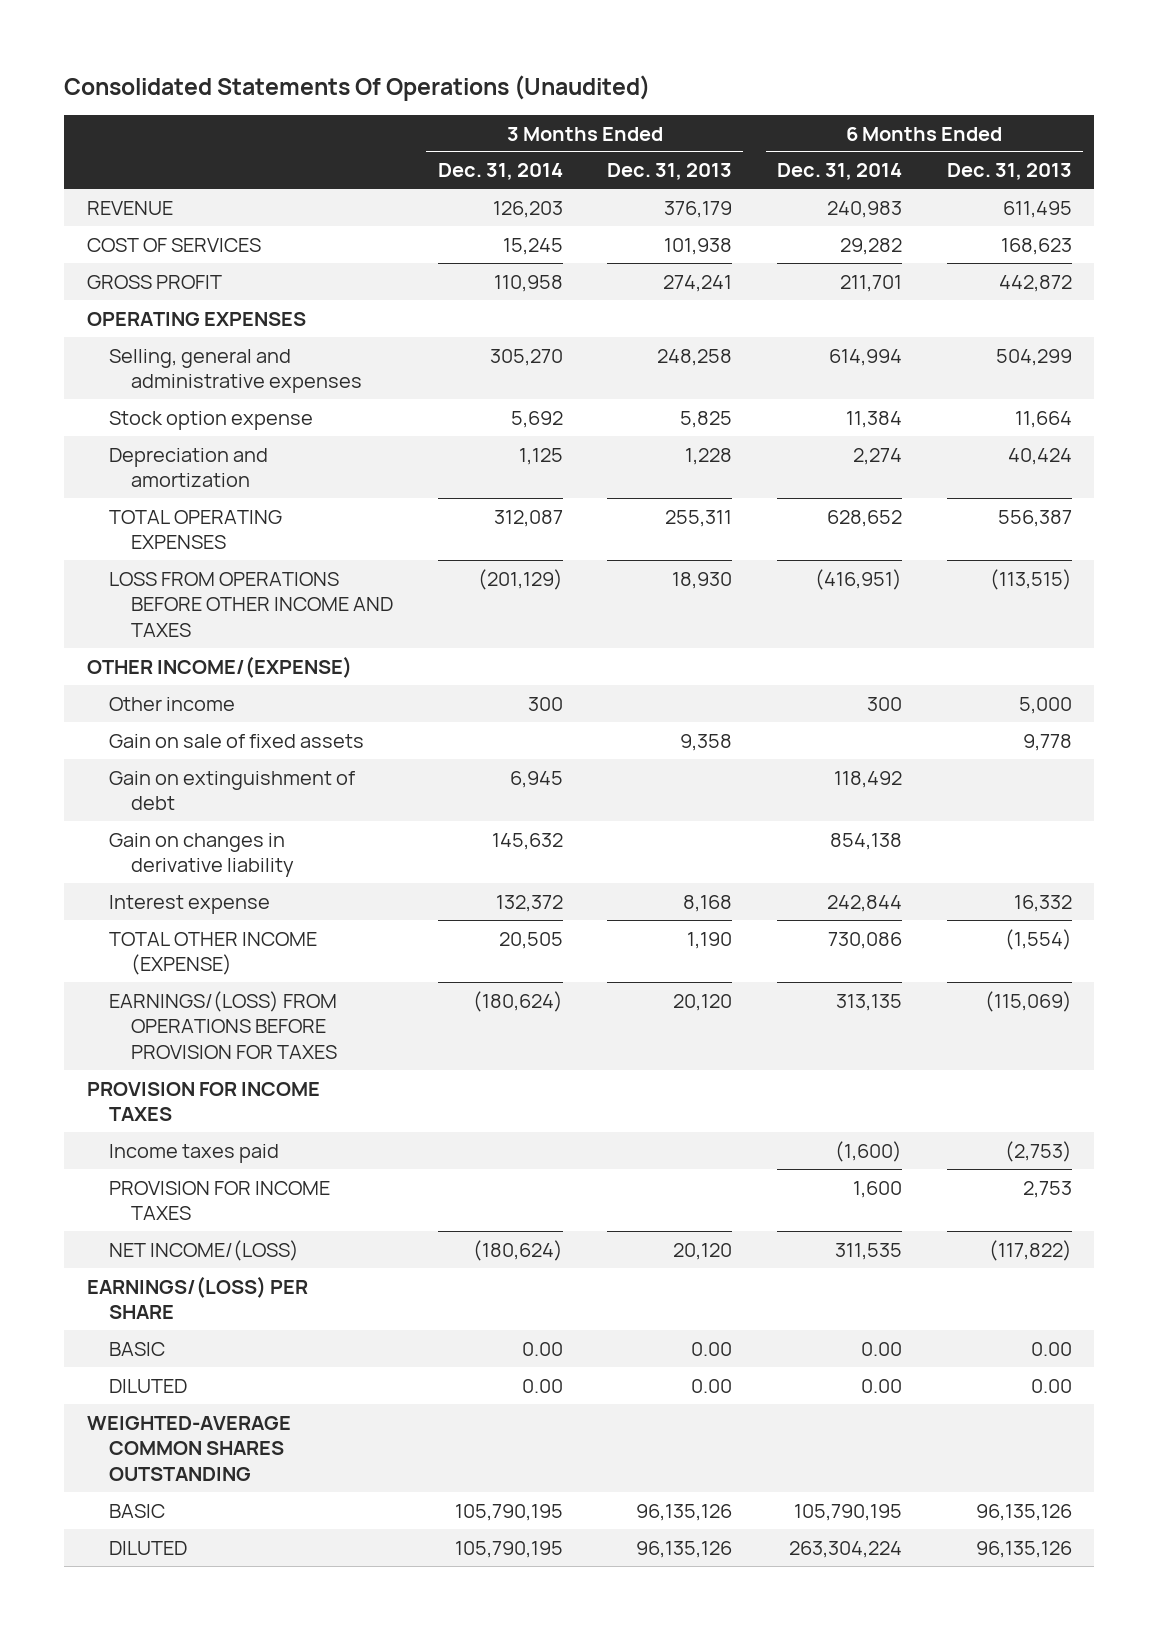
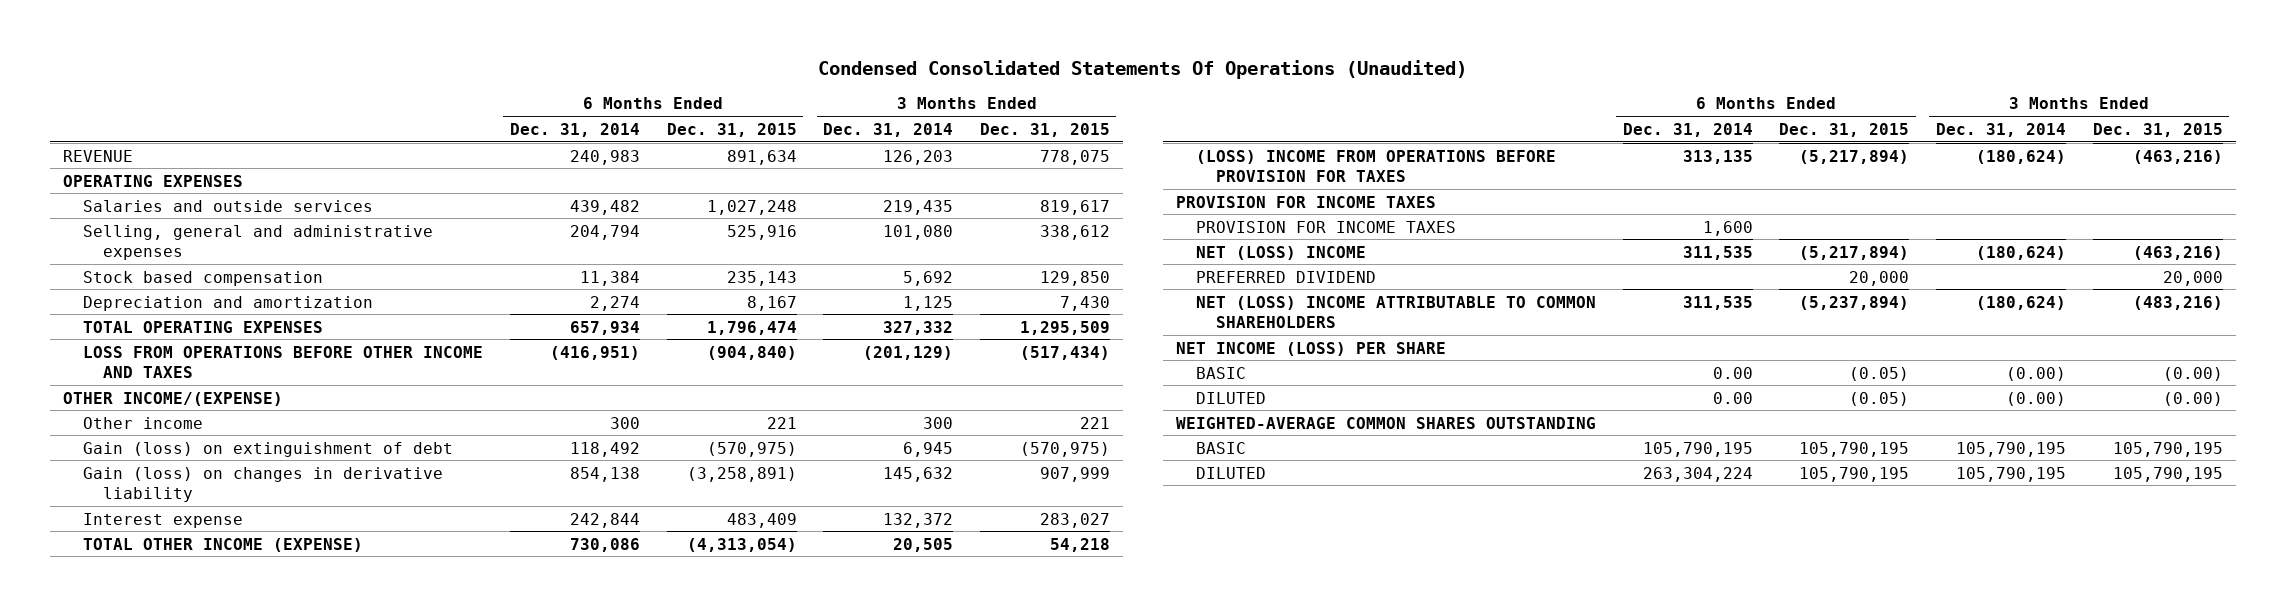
[64,75,651,102] Consolidated Statements Of Operations (Unaudited) -> [818,59,1468,79] Condensed Consolidated Statements Of Operations (Unaudited)
[607,163,733,181] Dec. 31, 2013 -> none
[946,163,1072,181] Dec. 31, 2013 -> none
none -> [666,122,797,137] Dec. 31, 2015
none -> [979,122,1110,137] Dec. 31, 2015
[86,237,261,252] COST OF SERVICES -> none
[86,274,222,289] GROSS PROFIT -> none
none -> [83,199,374,212] Salaries and outside services
[489,348,563,366] 305,270 -> [883,224,954,240] 101,080
[828,348,902,366] 614,994 -> [570,224,641,240] 204,794
[108,410,313,430] Stock option expense -> [83,270,324,286] Stock based compensation
[493,509,563,527] 312,087 -> [883,320,954,335] 327,332
[826,509,902,527] 628,652 -> [570,320,641,335] 657,934
[108,733,364,748] Gain on sale of fixed assets -> none
[108,770,355,811] Gain on extinguishment of debt -> [83,441,454,457] Gain (loss) on extinguishment of debt
[108,832,294,878] Gain on changes in derivative liability -> [83,466,444,502] Gain (loss) on changes in derivative liability
[108,990,337,1059] EARNINGS/(LOSS) FROM OPERATIONS BEFORE PROVISION FOR TAXES -> [1195,149,1556,182] (LOSS) INCOME FROM OPERATIONS BEFORE PROVISION FOR TAXES
[108,1143,279,1163] Income taxes paid -> none
[108,1239,299,1261] NET INCOME/(LOSS) -> [1195,245,1366,260] NET (LOSS) INCOME
none -> [1195,270,1376,283] PREFERRED DIVIDEND
none -> [1195,295,1596,328] NET (LOSS) INCOME ATTRIBUTABLE TO COMMON SHAREHOLDERS
[86,1275,308,1320] EARNINGS/(LOSS) PER SHARE -> [1176,341,1447,356] NET INCOME (LOSS) PER SHARE
[521,1341,563,1356] 0.00 -> [2005,366,2066,381] (0.00)
[521,1378,563,1393] 0.00 -> [2005,391,2066,406] (0.00)

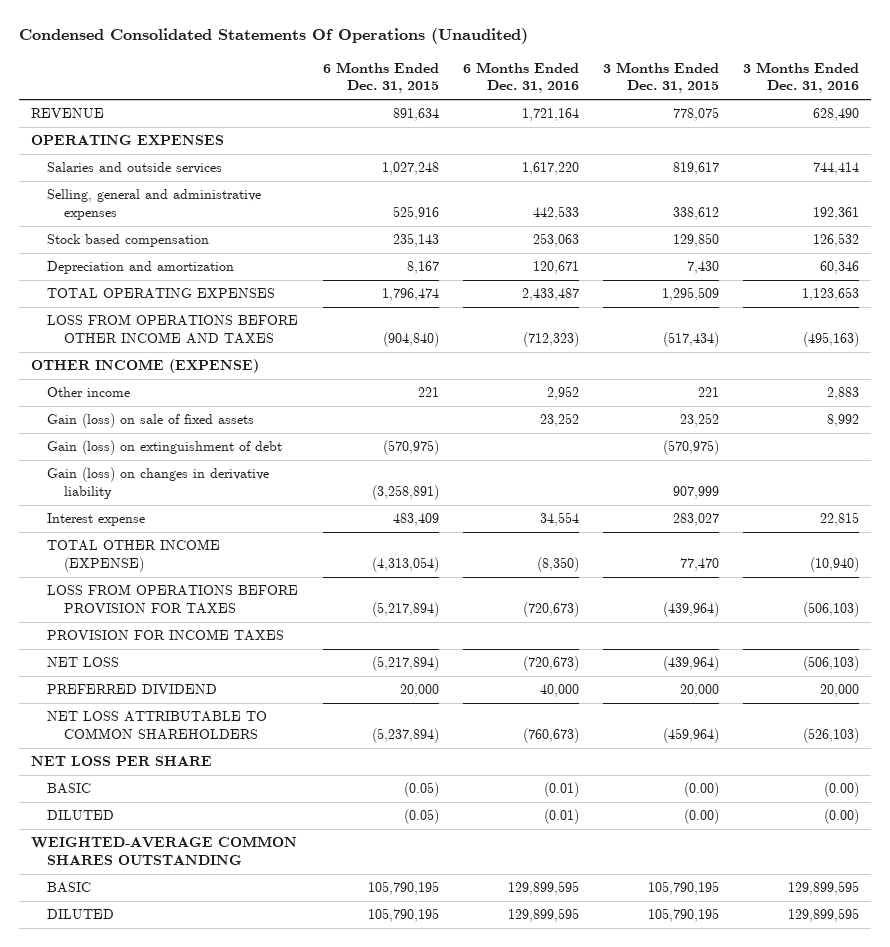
[510,122,641,137] Dec. 31, 2014 -> none
[823,122,954,137] Dec. 31, 2014 -> none
none -> [462,61,579,94] 6 Months Ended Dec. 31, 2016
none -> [743,61,860,94] 3 Months Ended Dec. 31, 2016
[63,391,284,406] OTHER INCOME/(EXPENSE) -> [30,359,259,374] OTHER INCOME (EXPENSE)
none -> [47,413,255,429] Gain (loss) on sale of fixed assets
[1176,195,1437,208] PROVISION FOR INCOME TAXES -> none
[1049,537,1110,552] 54,218 -> [679,558,719,572] 77,470
[1195,149,1556,182] (LOSS) INCOME FROM OPERATIONS BEFORE PROVISION FOR TAXES -> [47,584,299,615] LOSS FROM OPERATIONS BEFORE PROVISION FOR TAXES
[2132,149,2223,164] (463,216) -> [662,602,719,618] (439,964)
[1195,245,1366,260] NET (LOSS) INCOME -> [47,657,120,668] NET LOSS
[2132,245,2223,260] (463,216) -> [662,656,719,672] (439,964)
[1195,295,1596,328] NET (LOSS) INCOME ATTRIBUTABLE TO COMMON SHAREHOLDERS -> [47,711,268,741] NET LOSS ATTRIBUTABLE TO COMMON SHAREHOLDERS
[2132,295,2223,310] (483,216) -> [662,728,719,744] (459,964)
[1176,341,1447,356] NET INCOME (LOSS) PER SHARE -> [30,756,212,767] NET LOSS PER SHARE

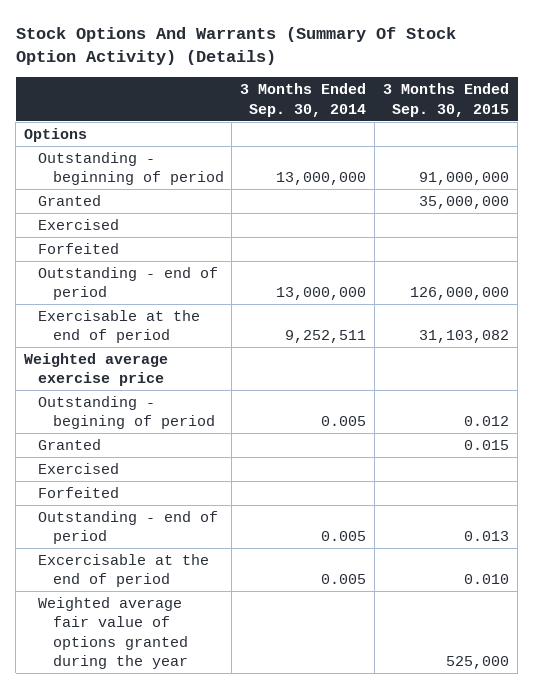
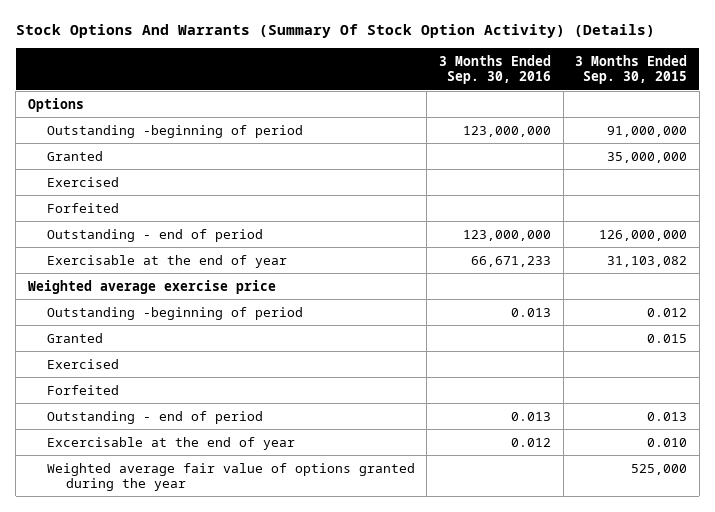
[240,83,367,117] 3 Months Ended Sep. 30, 2014 -> none
none -> [438,54,551,85] 3 Months Ended Sep. 30, 2016
[38,151,224,186] Outstanding - beginning of period -> [46,124,303,138] Outstanding -beginning of period
[38,309,201,344] Exercisable at the end of period -> [46,254,287,268] Exercisable at the end of year
[38,395,215,430] Outstanding - begining of period -> [46,306,303,320] Outstanding -beginning of period
[38,553,210,588] Excercisable at the end of period -> [46,436,295,450] Excercisable at the end of year

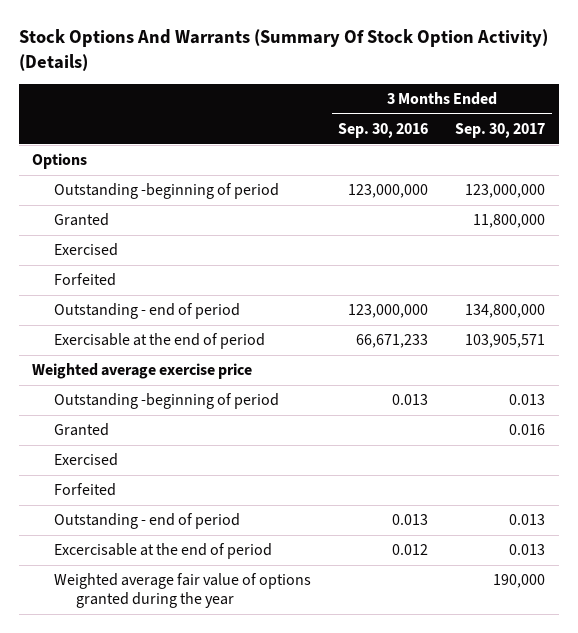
[575,54,688,85] 3 Months Ended Sep. 30, 2015 -> none
none -> [455,122,546,138] Sep. 30, 2017
[46,254,287,268] Exercisable at the end of year -> [54,333,266,350] Exercisable at the end of period
[46,436,295,450] Excercisable at the end of year -> [54,543,273,560] Excercisable at the end of period

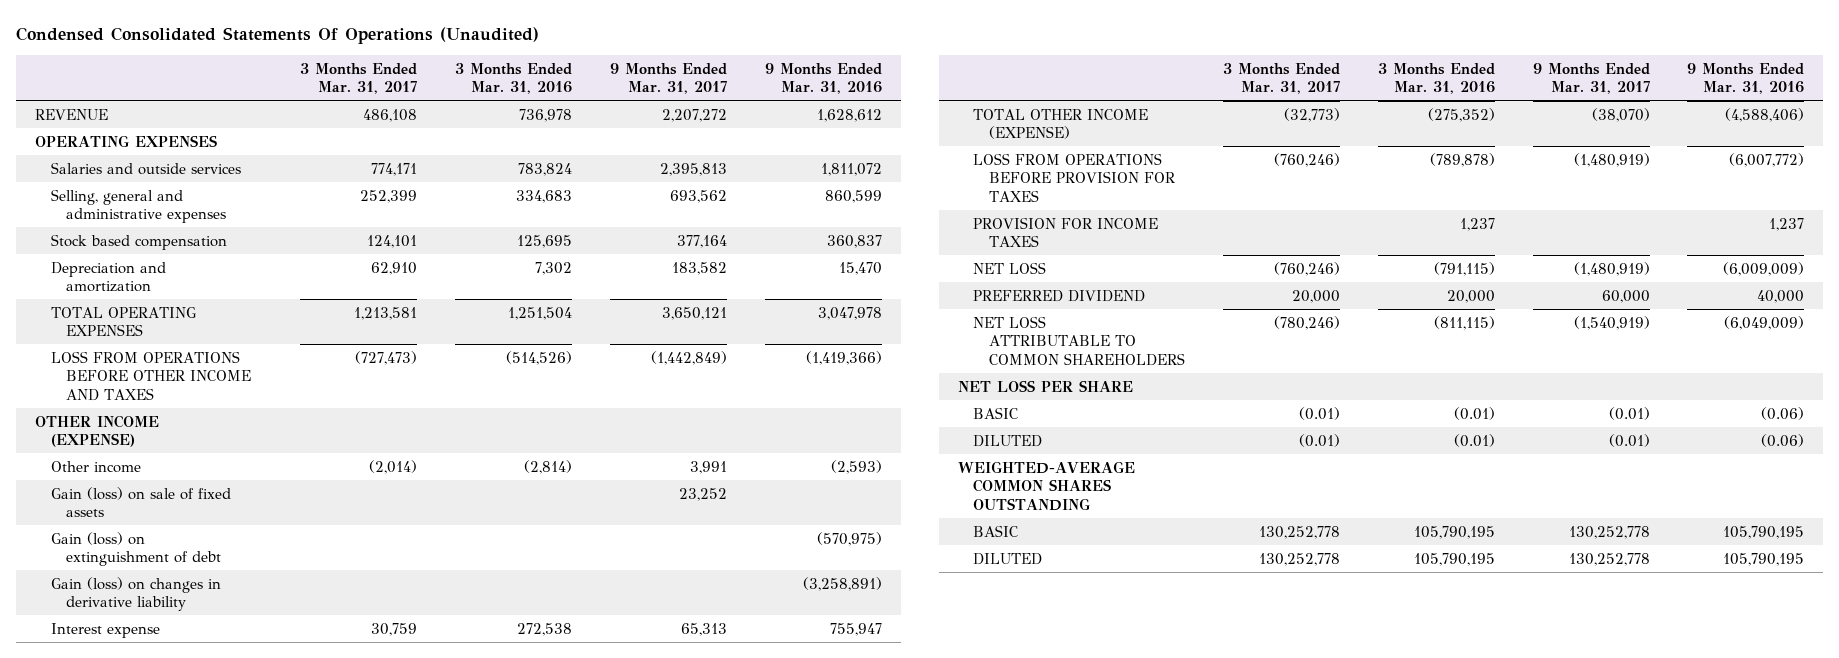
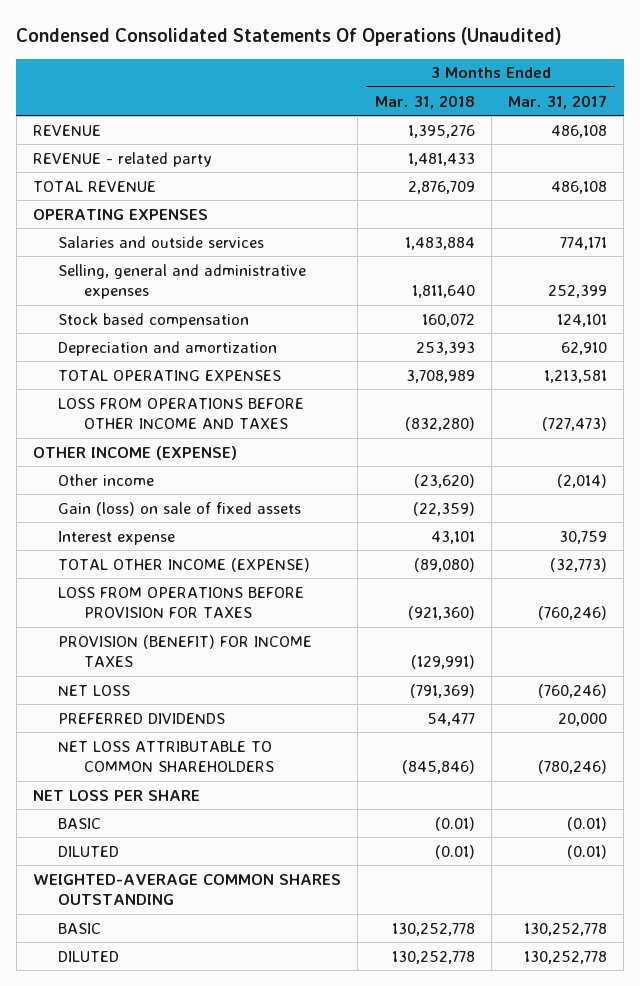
[455,62,573,95] 3 Months Ended Mar. 31, 2016 -> none
[609,62,727,95] 9 Months Ended Mar. 31, 2017 -> none
[764,62,882,95] 9 Months Ended Mar. 31, 2016 -> none
none -> [374,94,475,109] Mar. 31, 2018
none -> [32,151,212,167] REVENUE - related party
none -> [32,180,156,192] TOTAL REVENUE
[50,531,222,567] Gain (loss) on extinguishment of debt -> none
[50,576,221,612] Gain (loss) on changes in derivative liability -> none
[973,216,1159,248] PROVISION FOR INCOME TAXES -> [58,634,313,668] PROVISION (BENEFIT) FOR INCOME TAXES
[973,289,1146,302] PREFERRED DIVIDEND -> [58,712,226,724] PREFERRED DIVIDENDS

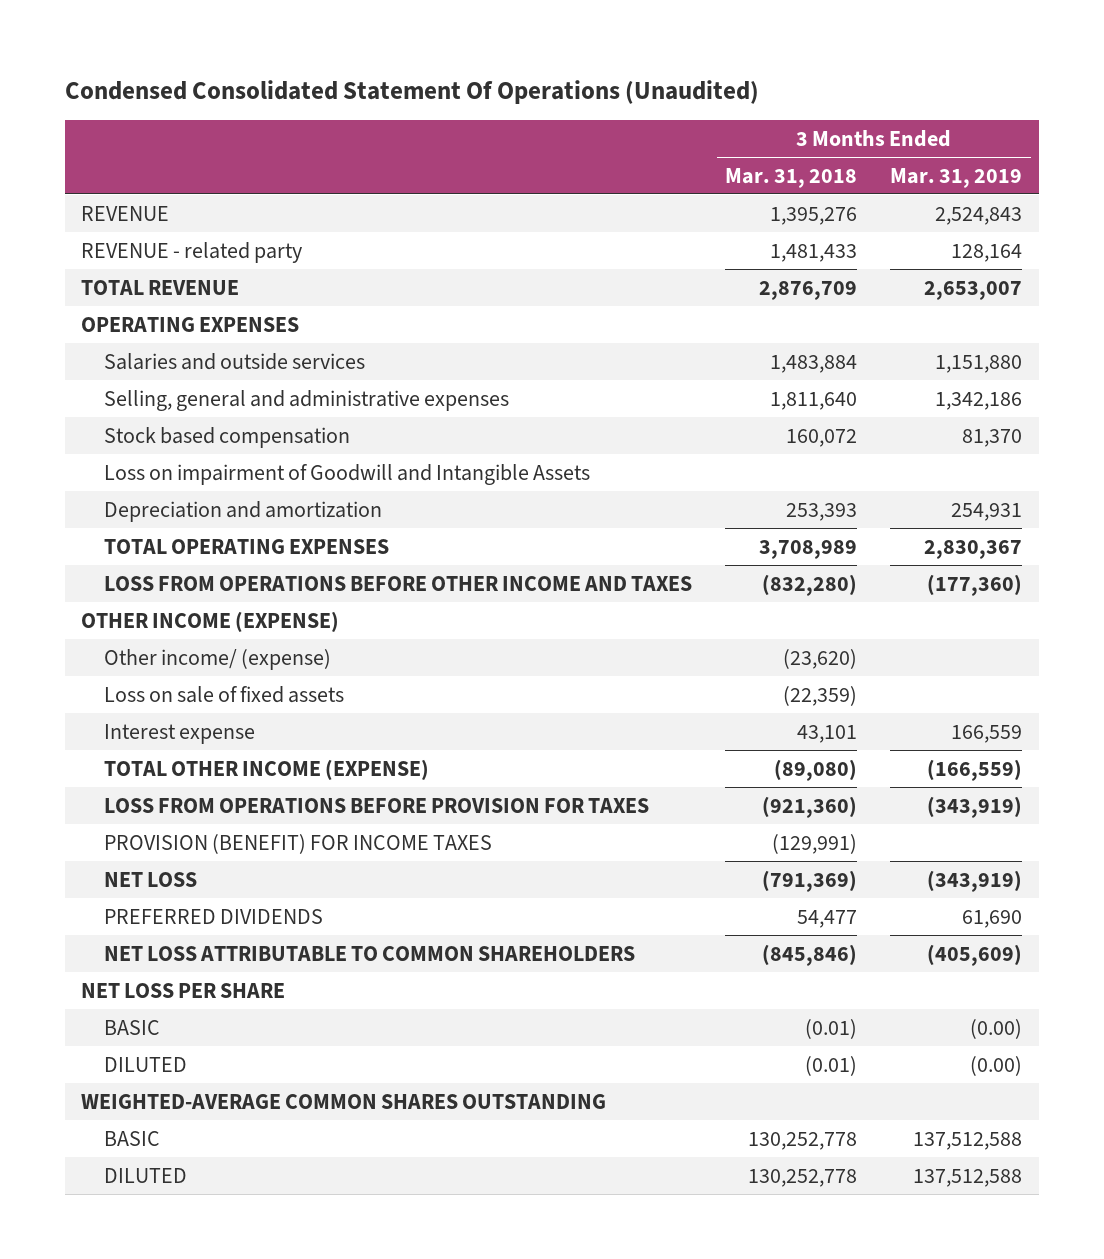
[16,26,563,46] Condensed Consolidated Statements Of Operations (Unaudited) -> [64,79,759,104] Condensed Consolidated Statement Of Operations (Unaudited)
[508,94,608,109] Mar. 31, 2017 -> none
none -> [890,167,1023,188] Mar. 31, 2019
none -> [103,463,590,485] Loss on impairment of Goodwill and Intangible Assets
[58,473,155,486] Other income -> [103,648,331,670] Other income/ (expense)
[58,501,302,516] Gain (loss) on sale of fixed assets -> [103,685,344,703] Loss on sale of fixed assets

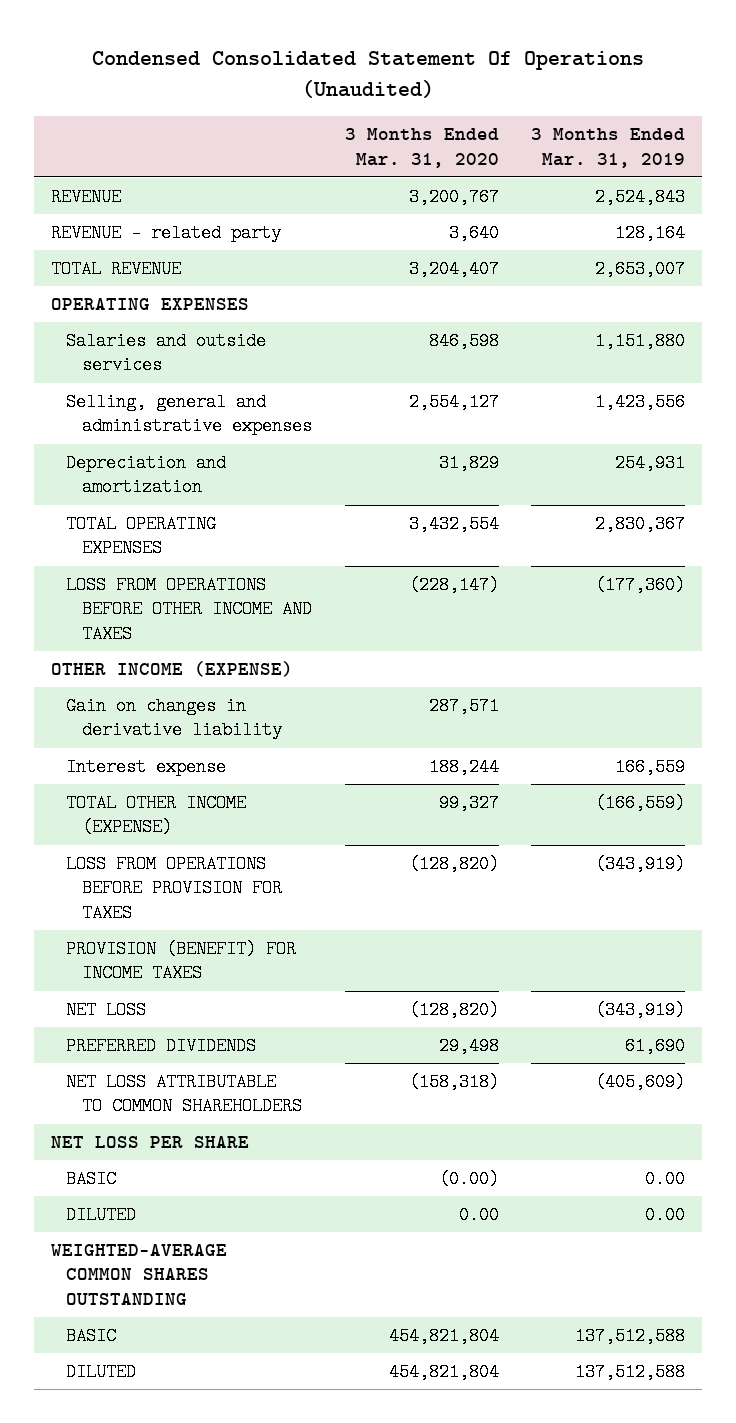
[725,167,858,188] Mar. 31, 2018 -> none
none -> [344,128,499,168] 3 Months Ended Mar. 31, 2020
[103,426,350,448] Stock based compensation -> none
[103,463,590,485] Loss on impairment of Goodwill and Intangible Assets -> none
[935,391,1023,410] 1,342,186 -> [595,393,686,412] 1,423,556
[103,648,331,670] Other income/ (expense) -> none
[103,685,344,703] Loss on sale of fixed assets -> none
none -> [66,697,283,740] Gain on changes in derivative liability
[970,1018,1023,1039] (0.00) -> [645,1170,686,1189] 0.00
[970,1055,1023,1076] (0.00) -> [645,1206,686,1225] 0.00

